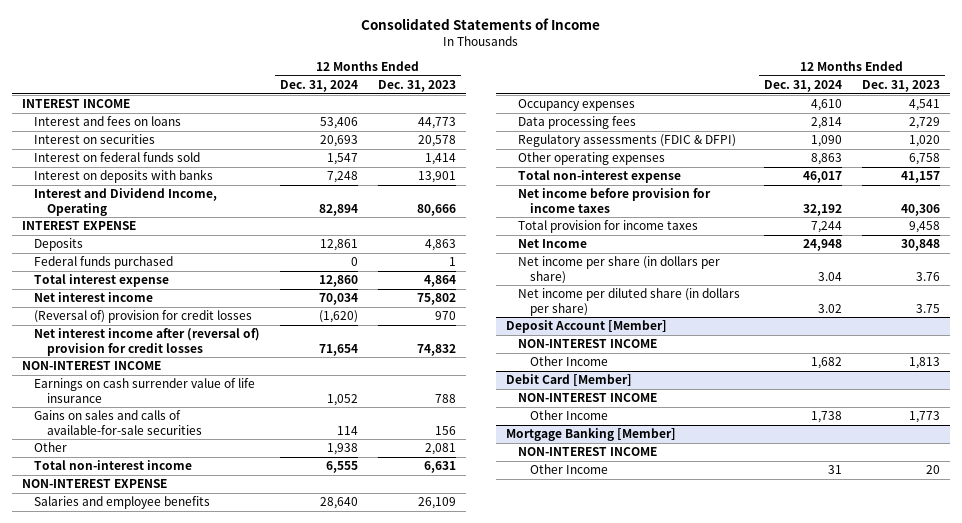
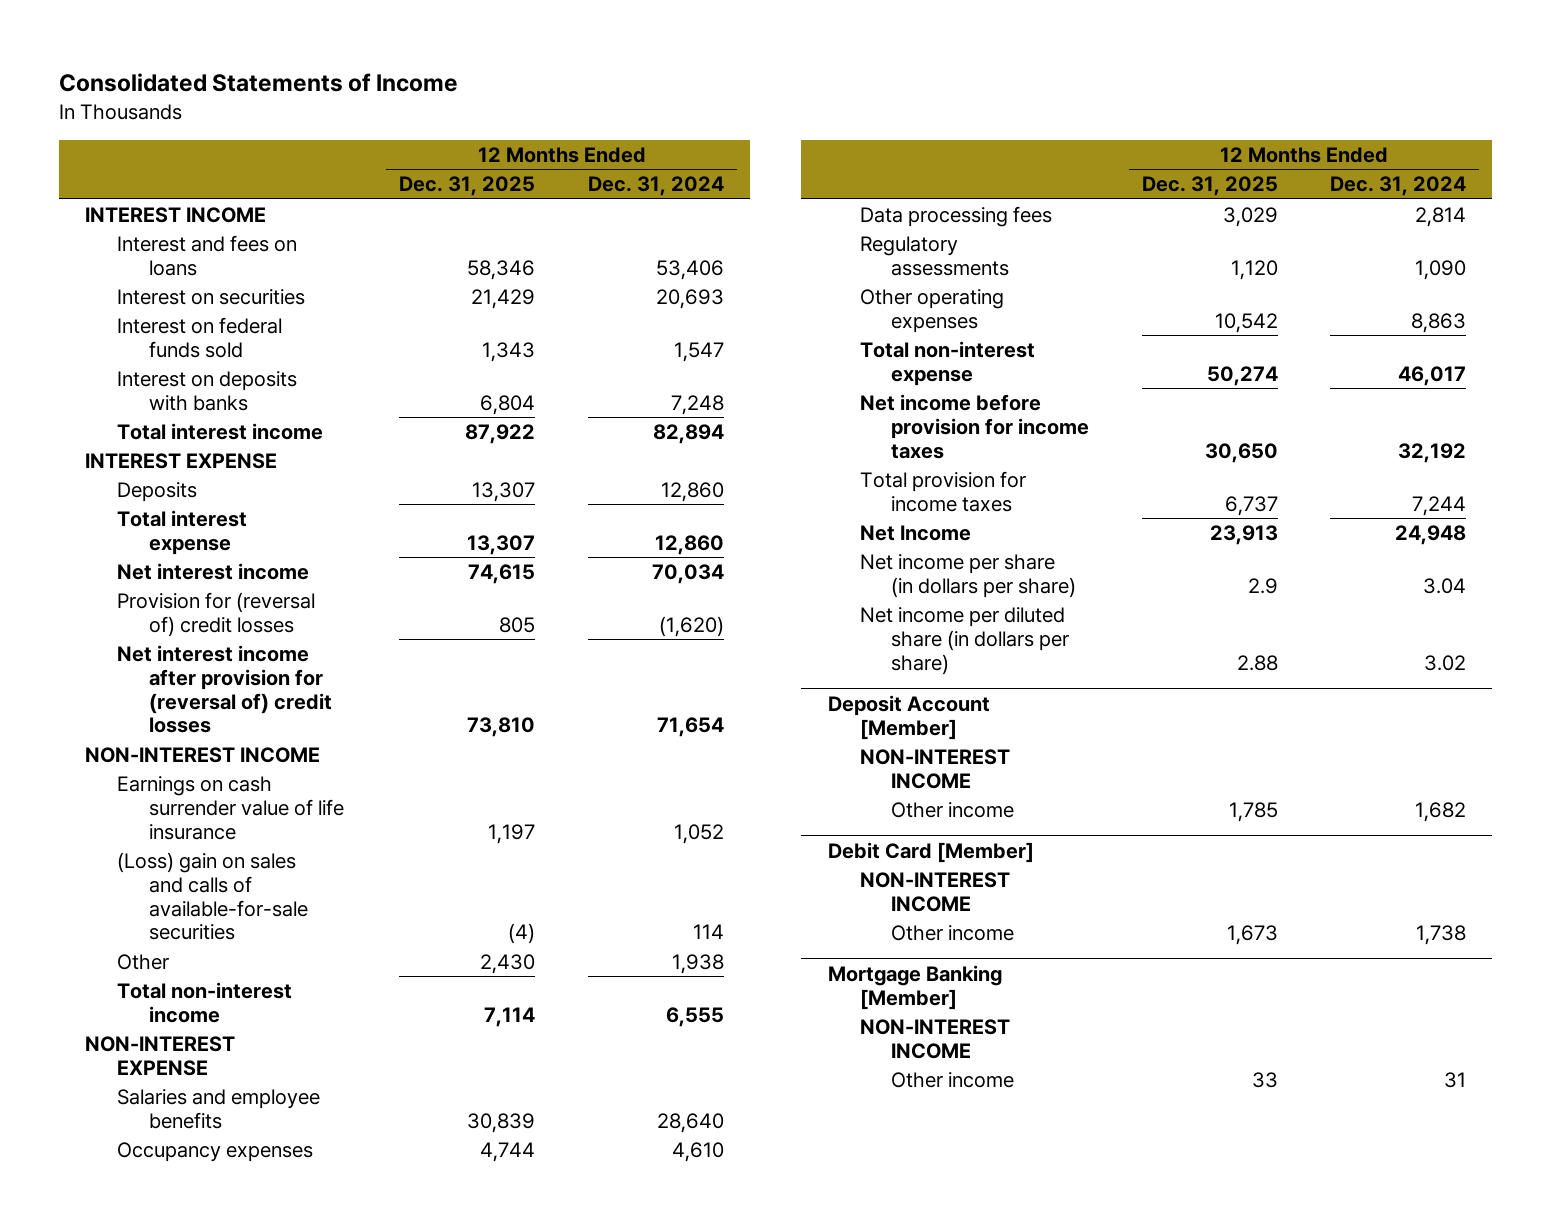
[378,80,457,93] Dec. 31, 2023 -> none
none -> [399,176,536,197] Dec. 31, 2025
[34,188,218,216] Interest and Dividend Income, Operating -> [117,423,324,441] Total interest income
[34,256,174,270] Federal funds purchased -> none
[320,239,359,252] 12,861 -> [660,482,724,503] 12,860
[34,310,253,324] (Reversal of) provision for credit losses -> [117,592,316,637] Provision for (reversal of) credit losses
[34,328,261,356] Net interest income after (reversal of) provision for credit losses -> [117,645,333,734] Net interest income after provision for (reversal of) credit losses
[34,410,202,435] Gains on sales and calls of available-for-sale securities -> [117,852,309,941] (Loss) gain on sales and calls of available-for-sale securities
[518,134,737,148] Regulatory assessments (FDIC & DFPI) -> [859,236,1010,276] Regulatory assessments
[530,356,609,367] Other Income -> [891,802,1015,819] Other income
[530,410,609,421] Other Income -> [891,925,1015,942] Other income
[530,464,609,475] Other Income -> [891,1072,1015,1089] Other income

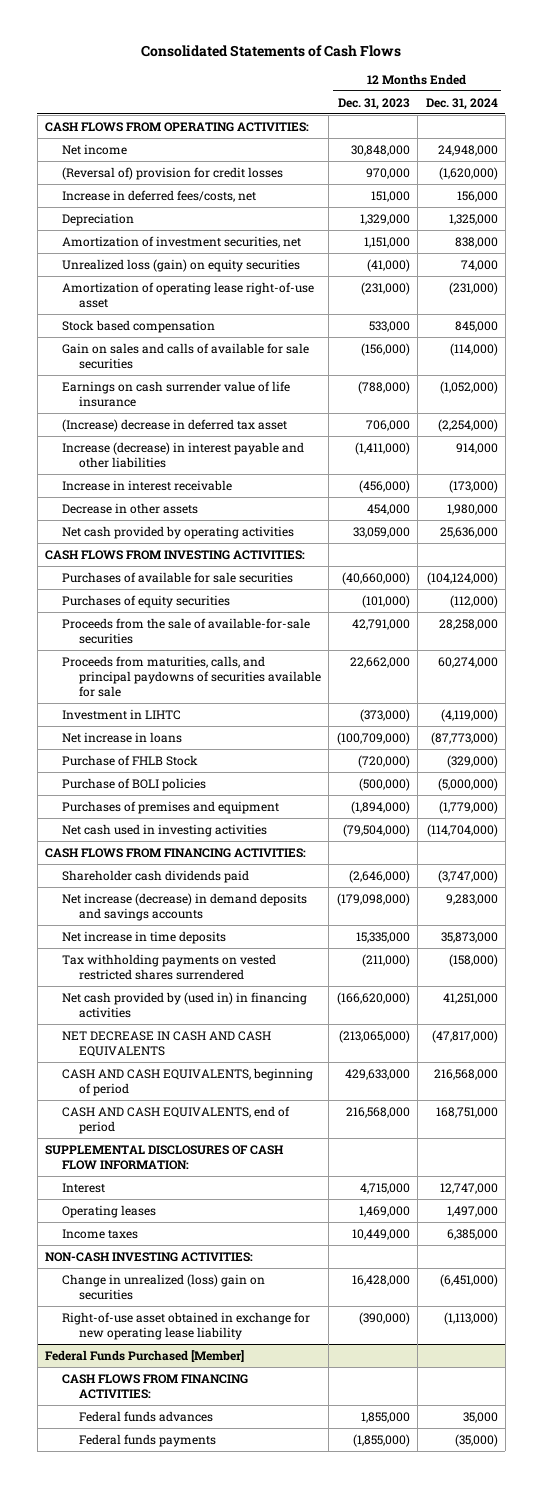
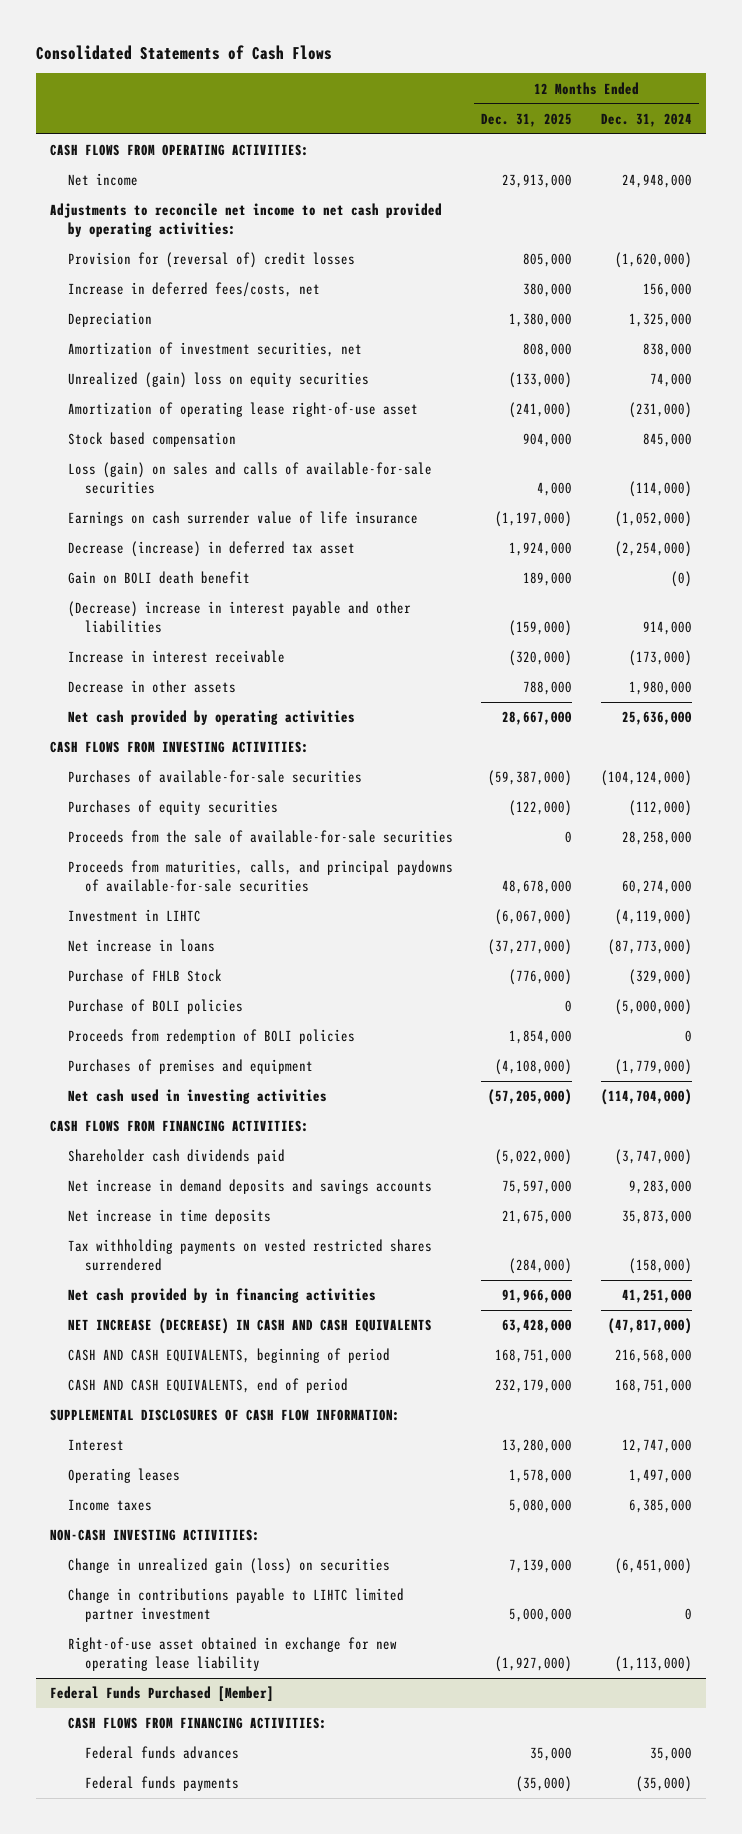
[337,97,410,110] Dec. 31, 2023 -> none
none -> [481,112,573,127] Dec. 31, 2025
none -> [50,203,443,238] Adjustments to reconcile net income to net cash provided by operating activities:
[62,166,284,180] (Reversal of) provision for credit losses -> [67,252,355,269] Provision for (reversal of) credit losses
[62,258,301,272] Unrealized loss (gain) on equity securities -> [67,372,369,389] Unrealized (gain) loss on equity securities
[62,342,310,369] Gain on sales and calls of available for sale securities -> [67,462,432,495] Loss (gain) on sales and calls of available-for-sale securities
[62,418,288,432] (Increase) decrease in deferred tax asset -> [67,541,355,558] Decrease (increase) in deferred tax asset
none -> [67,571,250,585] Gain on BOLI death benefit
[62,441,305,468] Increase (decrease) in interest payable and other liabilities -> [67,601,411,634] (Decrease) increase in interest payable and other liabilities
[62,571,294,583] Purchases of available for sale securities -> [67,770,362,784] Purchases of available-for-sale securities
[62,655,322,697] Proceeds from maturities, calls, and principal paydowns of securities available for sale -> [67,860,453,893] Proceeds from maturities, calls, and principal paydowns of available-for-sale securities
none -> [67,1029,355,1045] Proceeds from redemption of BOLI policies
[62,892,308,921] Net increase (decrease) in demand deposits and savings accounts -> [67,1179,432,1195] Net increase in demand deposits and savings accounts
[62,991,308,1018] Net cash provided by (used in) in financing activities -> [67,1288,376,1304] Net cash provided by in financing activities
[62,1030,272,1057] NET DECREASE IN CASH AND CASH EQUIVALENTS -> [67,1318,432,1335] NET INCREASE (DECREASE) IN CASH AND CASH EQUIVALENTS
[62,1273,266,1300] Change in unrealized (loss) gain on securities -> [67,1558,390,1575] Change in unrealized gain (loss) on securities
none -> [67,1588,404,1623] Change in contributions payable to LIHTC limited partner investment

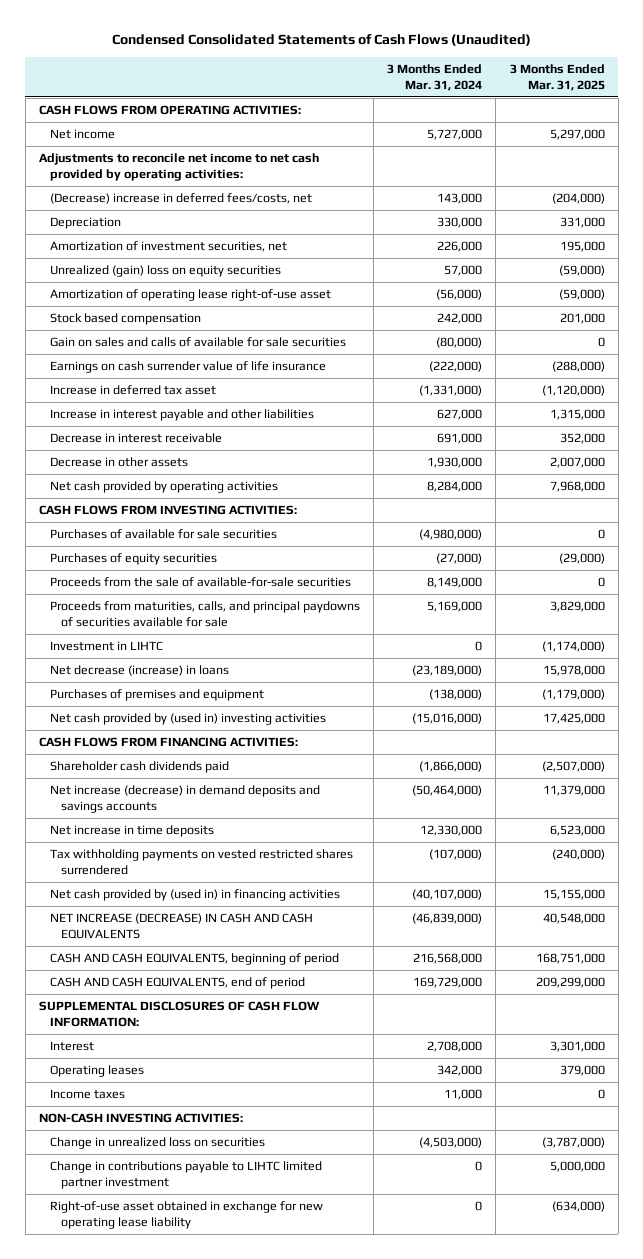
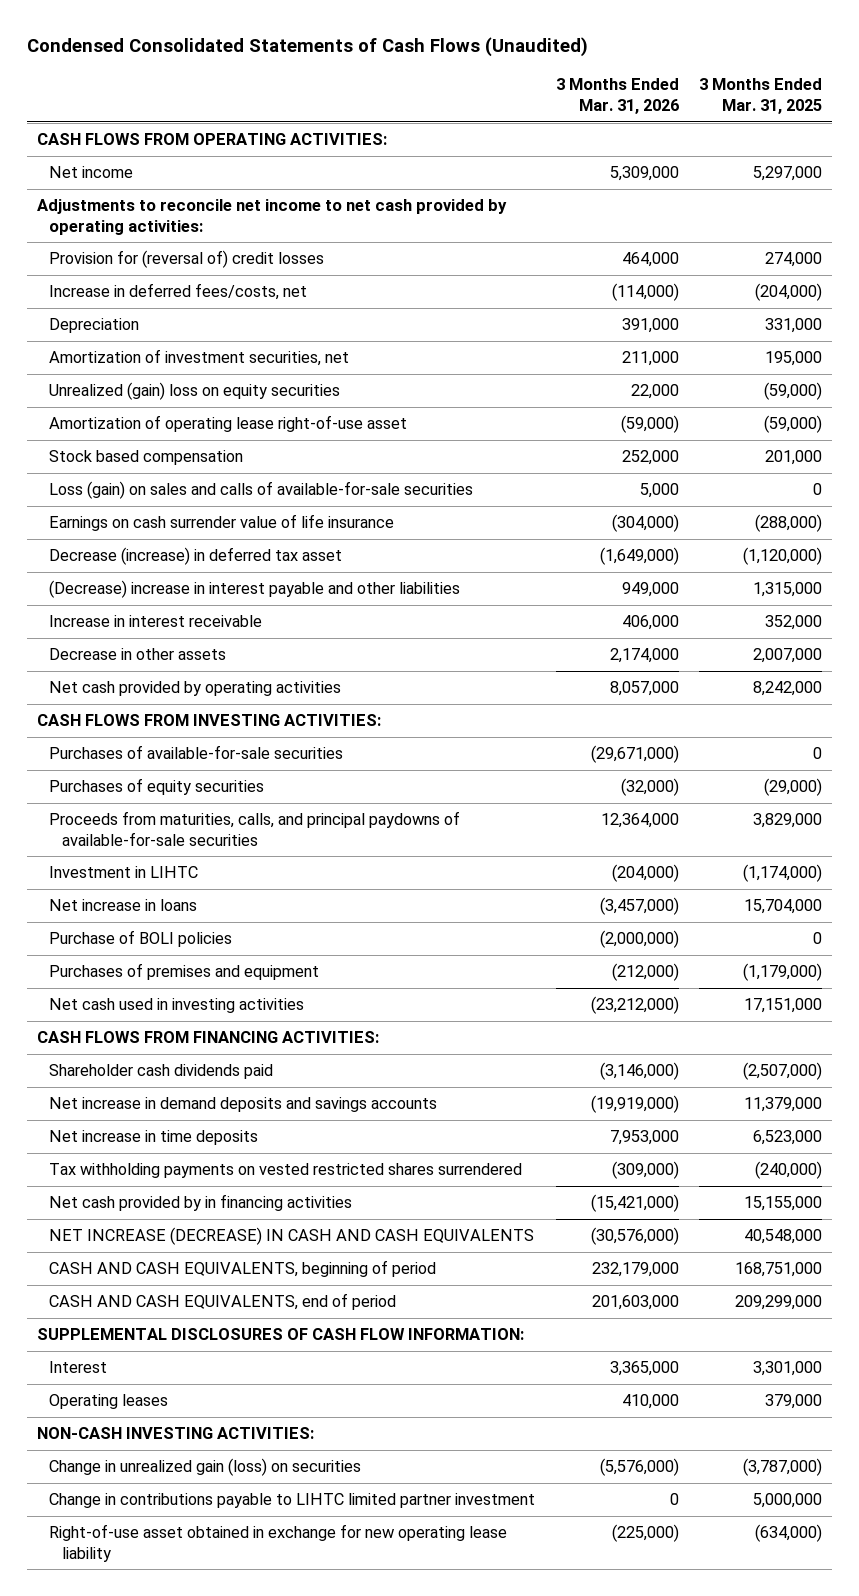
[387,63,483,91] 3 Months Ended Mar. 31, 2024 -> none
none -> [555,78,679,115] 3 Months Ended Mar. 31, 2026
none -> [49,250,325,269] Provision for (reversal of) credit losses
[49,192,312,204] (Decrease) increase in deferred fees/costs, net -> [49,283,308,301] Increase in deferred fees/costs, net
[49,336,346,347] Gain on sales and calls of available for sale securities -> [49,481,474,500] Loss (gain) on sales and calls of available-for-sale securities
[49,384,216,395] Increase in deferred tax asset -> [49,547,343,566] Decrease (increase) in deferred tax asset
[49,408,314,421] Increase in interest payable and other liabilities -> [49,580,461,599] (Decrease) increase in interest payable and other liabilities
[49,432,222,443] Decrease in interest receivable -> [49,615,263,628] Increase in interest receivable
[549,480,605,492] 7,968,000 -> [752,681,822,697] 8,242,000
[49,528,277,539] Purchases of available for sale securities -> [49,745,344,760] Purchases of available-for-sale securities
[49,576,351,587] Proceeds from the sale of available-for-sale securities -> none
[49,600,360,628] Proceeds from maturities, calls, and principal paydowns of securities available for sale -> [49,811,461,846] Proceeds from maturities, calls, and principal paydowns of available-for-sale securities
[49,664,229,676] Net decrease (increase) in loans -> [49,899,198,912] Net increase in loans
[542,664,605,676] 15,978,000 -> [743,899,822,915] 15,704,000
none -> [49,930,233,948] Purchase of BOLI policies
[49,712,326,725] Net cash provided by (used in) investing activities -> [49,998,305,1014] Net cash used in investing activities
[542,712,605,724] 17,425,000 -> [743,998,822,1014] 17,151,000
[49,784,320,814] Net increase (decrease) in demand deposits and savings accounts -> [49,1097,438,1113] Net increase in demand deposits and savings accounts
[49,888,340,901] Net cash provided by (used in) in financing activities -> [49,1194,353,1212] Net cash provided by in financing activities
[49,1088,125,1099] Income taxes -> none
[49,1136,265,1149] Change in unrealized loss on securities -> [49,1458,362,1477] Change in unrealized gain (loss) on securities

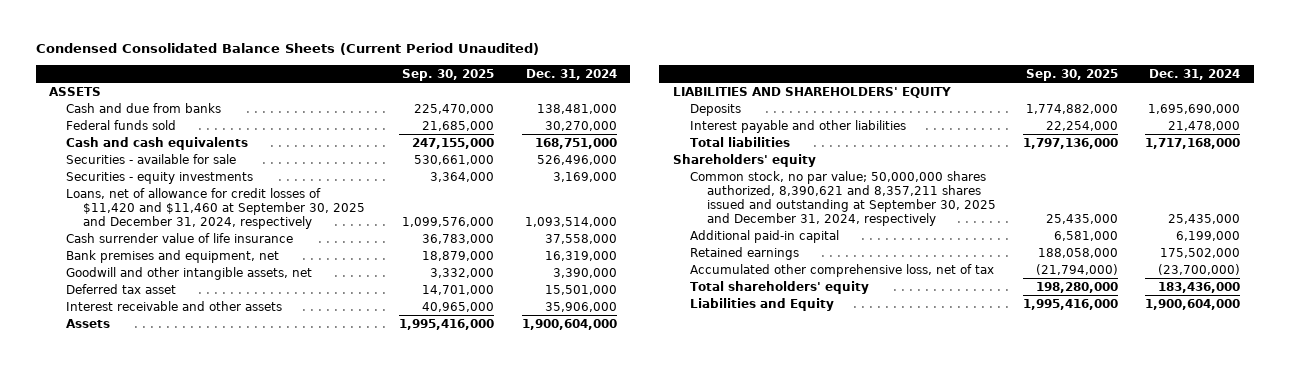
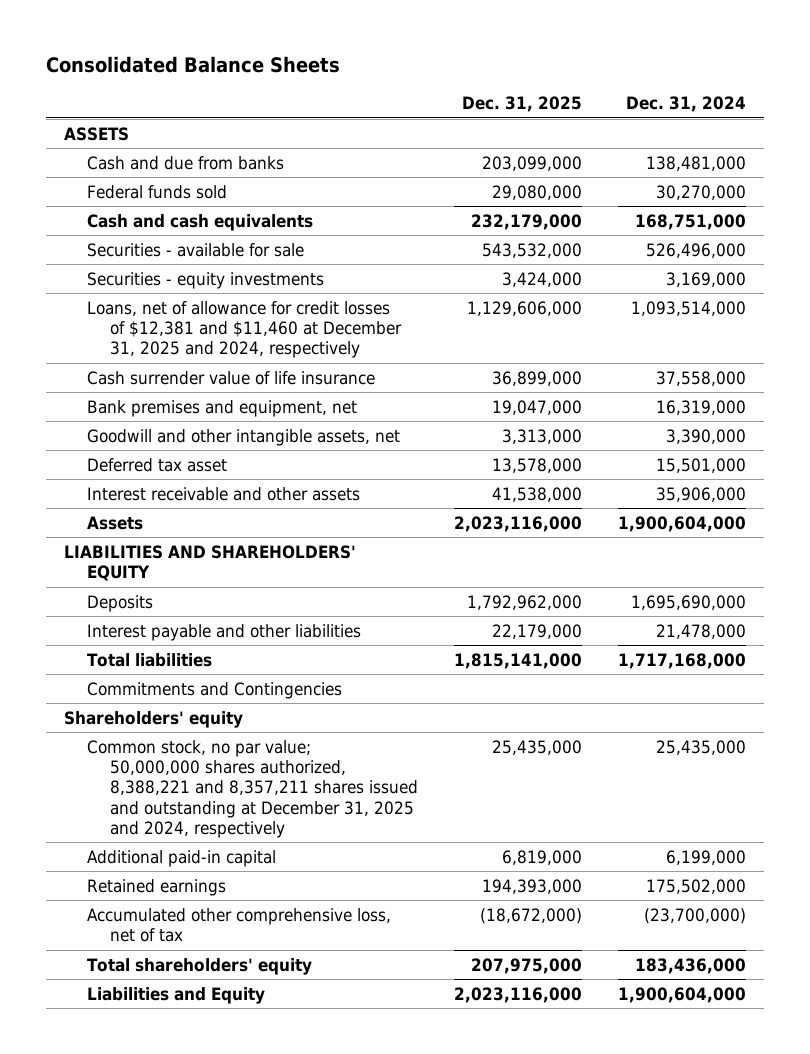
[35,43,539,56] Condensed Consolidated Balance Sheets (Current Period Unaudited) -> [45,55,340,73] Consolidated Balance Sheets
[402,68,495,81] Sep. 30, 2025 -> none
none -> [461,96,582,113] Dec. 31, 2025
[66,187,366,229] Loans, net of allowance for credit losses of $11,420 and $11,460 at September 30, 2025 and December 31, 2024, respectively -> [86,300,402,359] Loans, net of allowance for credit losses of $12,381 and $11,460 at December 31, 2025 and 2024, respectively
none -> [86,681,342,699] Commitments and Contingencies
[689,170,996,226] Common stock, no par value; 50,000,000 shares authorized, 8,390,621 and 8,357,211 shares issued and outstanding at September 30, 2025 and December 31, 2024, respectively -> [86,739,418,839] Common stock, no par value; 50,000,000 shares authorized, 8,388,221 and 8,357,211 shares issued and outstanding at December 31, 2025 and 2024, respectively

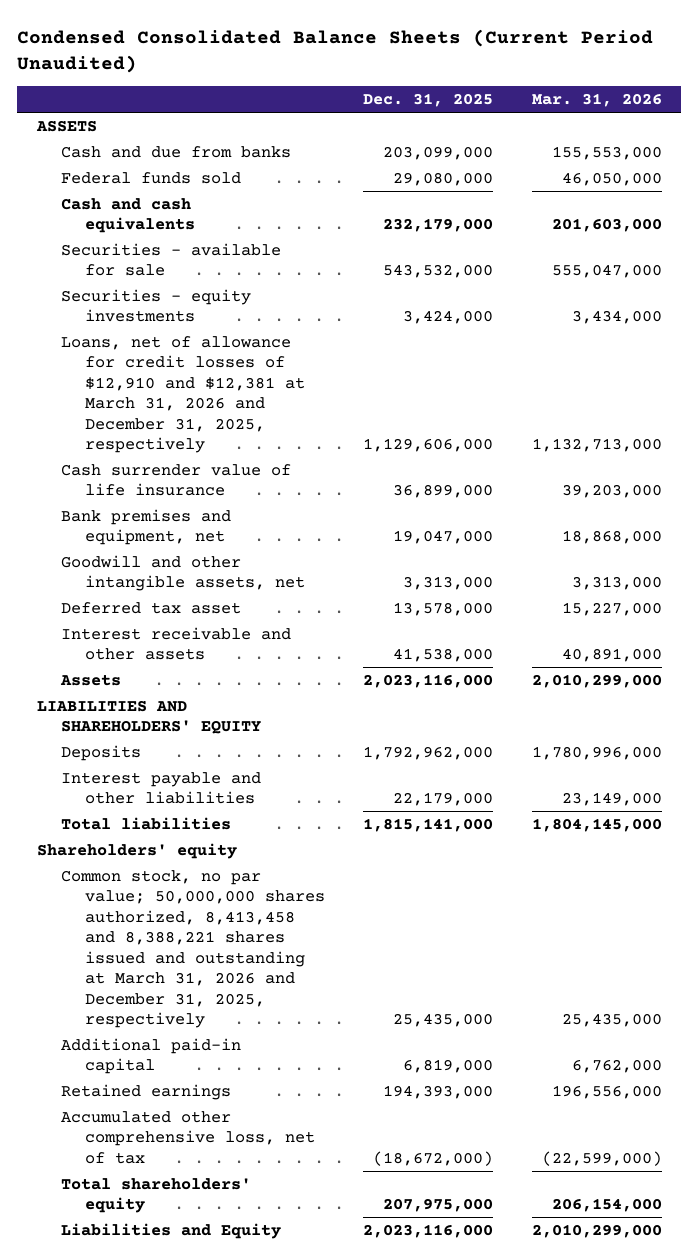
[45,55,340,73] Consolidated Balance Sheets -> [17,29,654,74] Condensed Consolidated Balance Sheets (Current Period Unaudited)
[626,96,747,113] Dec. 31, 2024 -> none
none -> [531,93,662,108] Mar. 31, 2026
[86,300,402,359] Loans, net of allowance for credit losses of $12,381 and $11,460 at December 31, 2025 and 2024, respectively -> [60,335,305,454] Loans, net of allowance for credit losses of $12,910 and $12,381 at March 31, 2026 and December 31, 2025, respectively
[86,681,342,699] Commitments and Contingencies -> none
[86,739,418,839] Common stock, no par value; 50,000,000 shares authorized, 8,388,221 and 8,357,211 shares issued and outstanding at December 31, 2025 and 2024, respectively -> [60,869,325,1029] Common stock, no par value; 50,000,000 shares authorized, 8,413,458 and 8,388,221 shares issued and outstanding at March 31, 2026 and December 31, 2025, respectively

